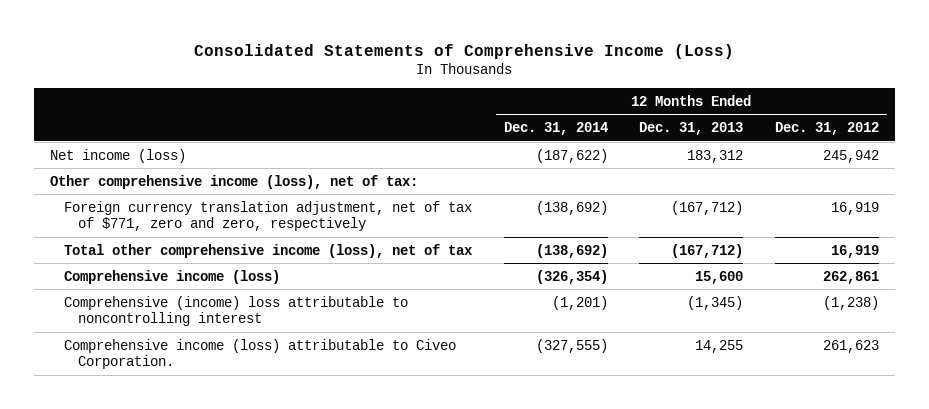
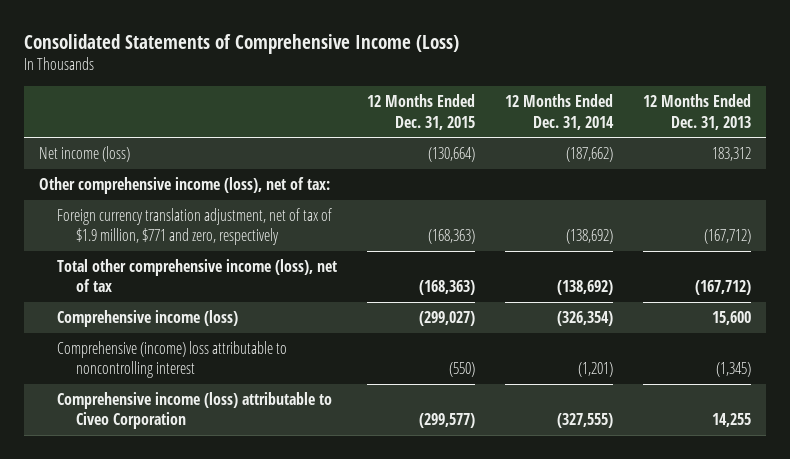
[775,122,880,136] Dec. 31, 2012 -> none
none -> [367,94,476,130] 12 Months Ended Dec. 31, 2015
[535,148,608,163] (187,622) -> [565,147,613,163] (187,662)
[64,200,473,232] Foreign currency translation adjustment, net of tax of $771, zero and zero, respectively -> [57,208,333,246] Foreign currency translation adjustment, net of tax of $1.9 million, $771 and zero, respectively
[64,338,457,370] Comprehensive income (loss) attributable to Civeo Corporation. -> [57,392,333,430] Comprehensive income (loss) attributable to Civeo Corporation

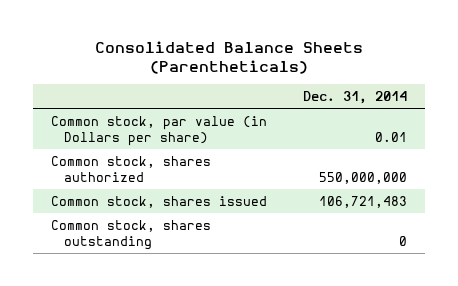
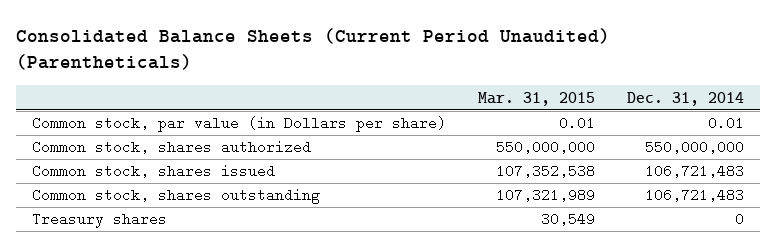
[95,40,364,74] Consolidated Balance Sheets (Parentheticals) -> [15,27,610,71] Consolidated Balance Sheets (Current Period Unaudited) (Parentheticals)
none -> [477,91,595,106] Mar. 31, 2015
[399,235,408,246] 0 -> [644,188,744,203] 106,721,483
none -> [31,212,167,229] Treasury shares

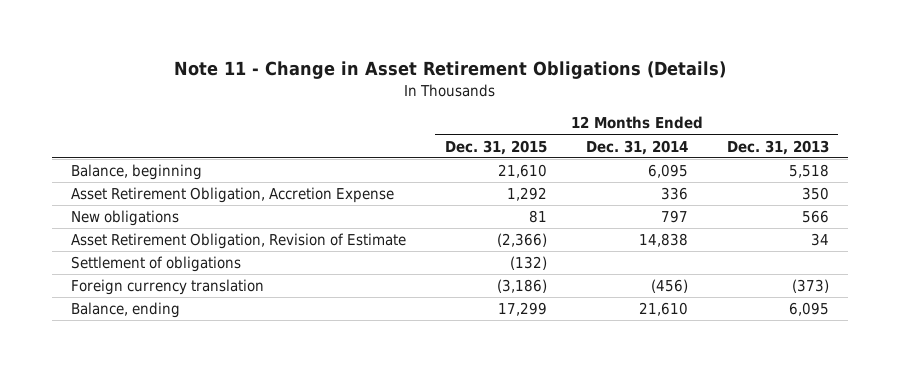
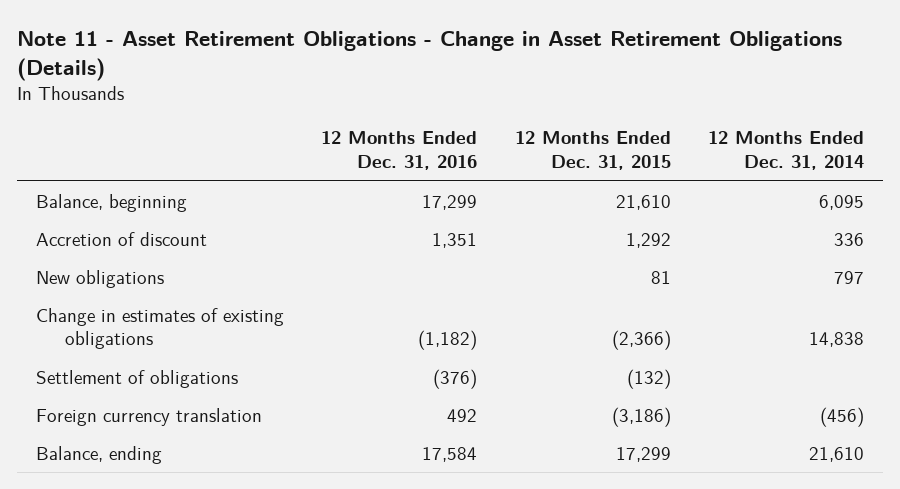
[173,61,726,80] Note 11 - Change in Asset Retirement Obligations (Details) -> [17,31,843,81] Note 11 - Asset Retirement Obligations - Change in Asset Retirement Obligations (Details)
[726,139,829,155] Dec. 31, 2013 -> none
none -> [321,131,478,171] 12 Months Ended Dec. 31, 2016
[71,187,395,204] Asset Retirement Obligation, Accretion Expense -> [35,231,207,246] Accretion of discount
[71,233,407,250] Asset Retirement Obligation, Revision of Estimate -> [35,307,284,350] Change in estimates of existing obligations

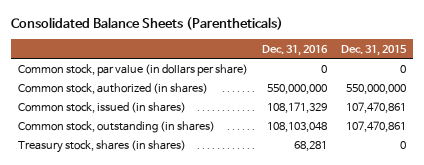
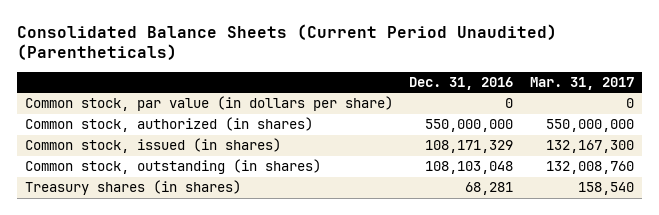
[10,17,283,31] Consolidated Balance Sheets (Parentheticals) -> [16,23,557,61] Consolidated Balance Sheets (Current Period Unaudited) (Parentheticals)
[341,44,408,56] Dec. 31, 2015 -> none
none -> [529,77,634,91] Mar. 31, 2017
[17,139,186,153] Treasury stock, shares (in shares) -> [25,180,242,196] Treasury shares (in shares)

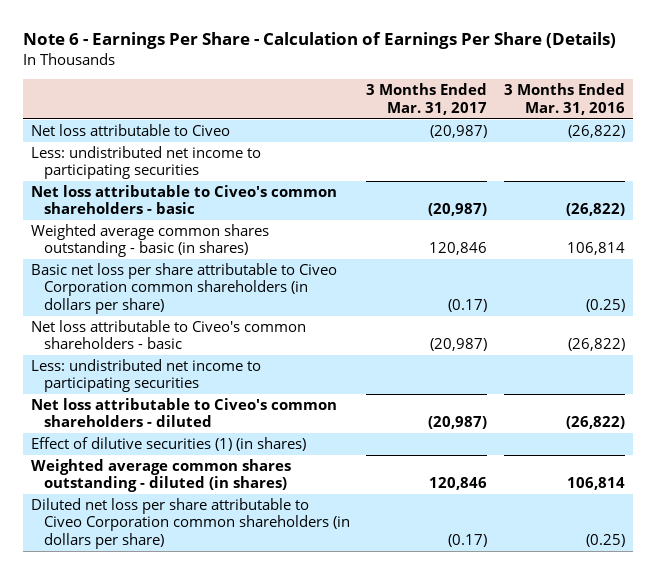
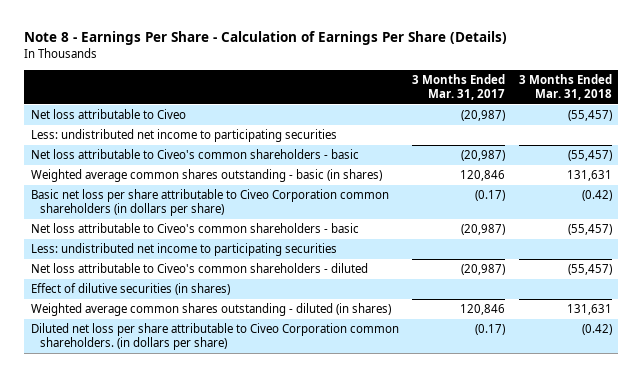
[23,32,617,50] Note 6 - Earnings Per Share - Calculation of Earnings Per Share (Details) -> [24,31,508,46] Note 8 - Earnings Per Share - Calculation of Earnings Per Share (Details)
[503,83,625,115] 3 Months Ended Mar. 31, 2016 -> none
none -> [518,73,612,101] 3 Months Ended Mar. 31, 2018
[31,437,307,452] Effect of dilutive securities (1) (in shares) -> [31,283,231,296] Effect of dilutive securities (in shares)
[31,498,350,549] Diluted net loss per share attributable to Civeo Corporation common shareholders (in dollars per share) -> [31,323,400,351] Diluted net loss per share attributable to Civeo Corporation common shareholders. (in dollars per share)

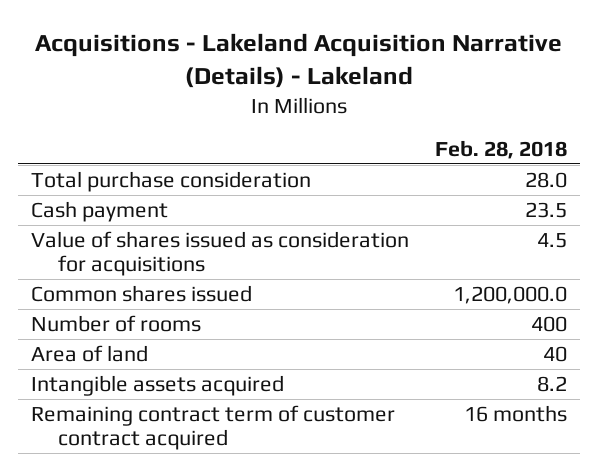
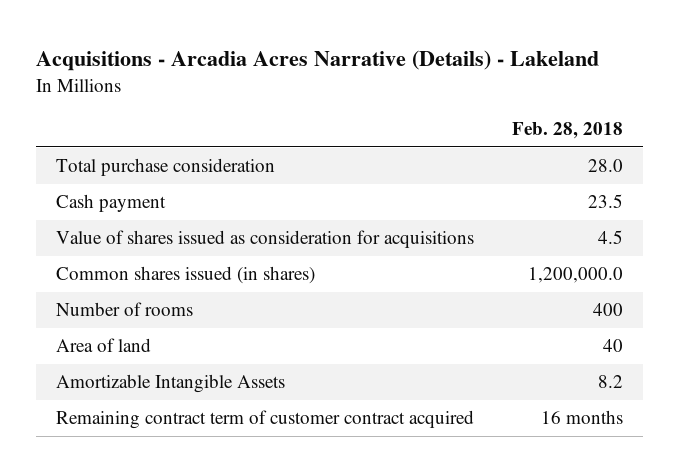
[35,33,563,89] Acquisitions - Lakeland Acquisition Narrative (Details) - Lakeland -> [36,49,600,71] Acquisitions - Arcadia Acres Narrative (Details) - Lakeland
[31,284,253,302] Common shares issued -> [55,266,315,285] Common shares issued (in shares)
[31,374,285,396] Intangible assets acquired -> [55,374,285,394] Amortizable Intangible Assets

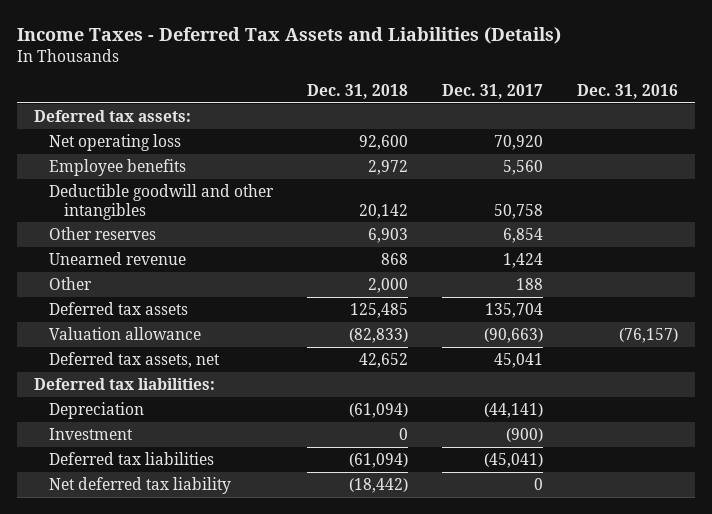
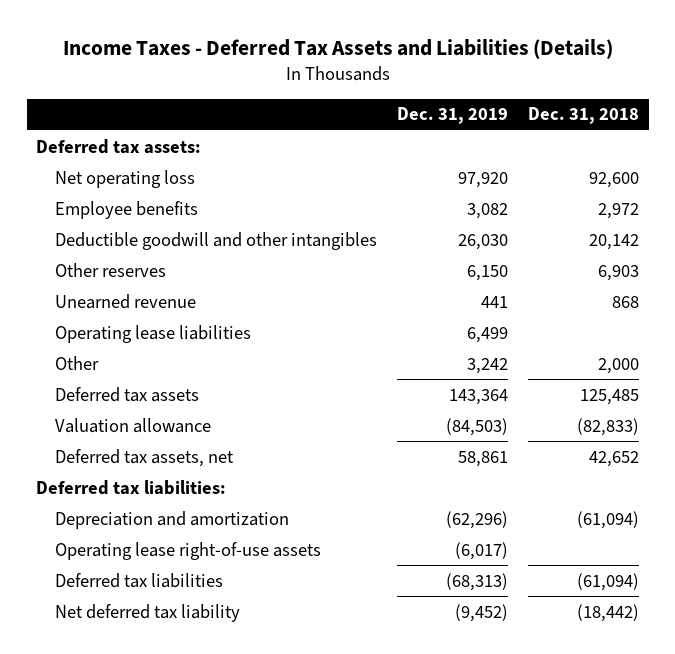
[442,83,544,99] Dec. 31, 2017 -> none
[577,83,679,99] Dec. 31, 2016 -> none
none -> [397,107,509,125] Dec. 31, 2019
none -> [55,324,252,343] Operating lease liabilities
[49,428,134,441] Investment -> none
[49,402,145,420] Depreciation -> [55,510,290,529] Depreciation and amortization
none -> [55,541,322,560] Operating lease right-of-use assets

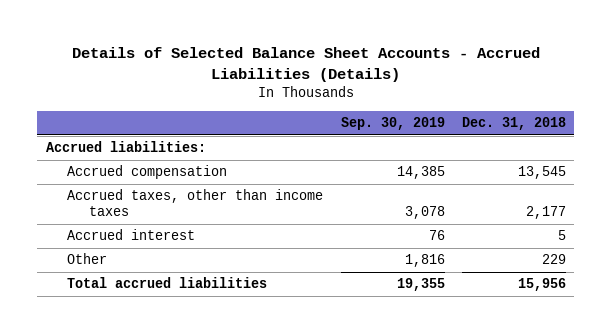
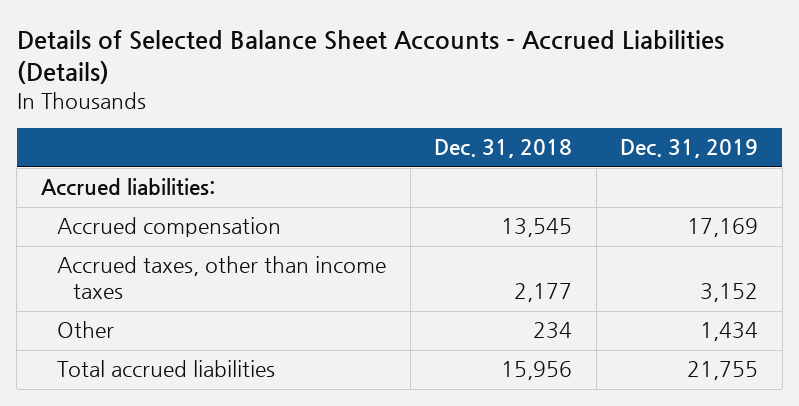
[340,117,445,131] Sep. 30, 2019 -> none
none -> [620,139,759,159] Dec. 31, 2019
[67,229,196,241] Accrued interest -> none
[541,254,566,265] 229 -> [533,322,573,340] 234

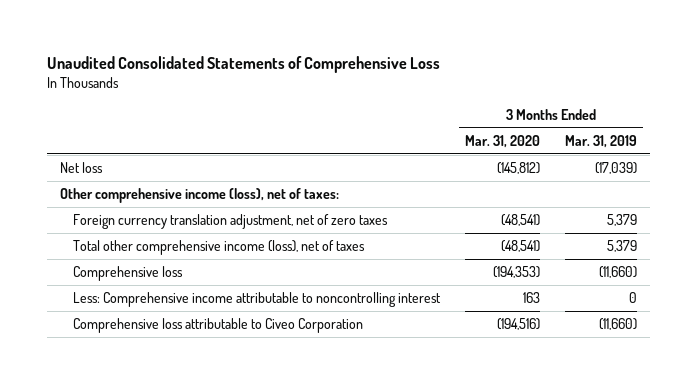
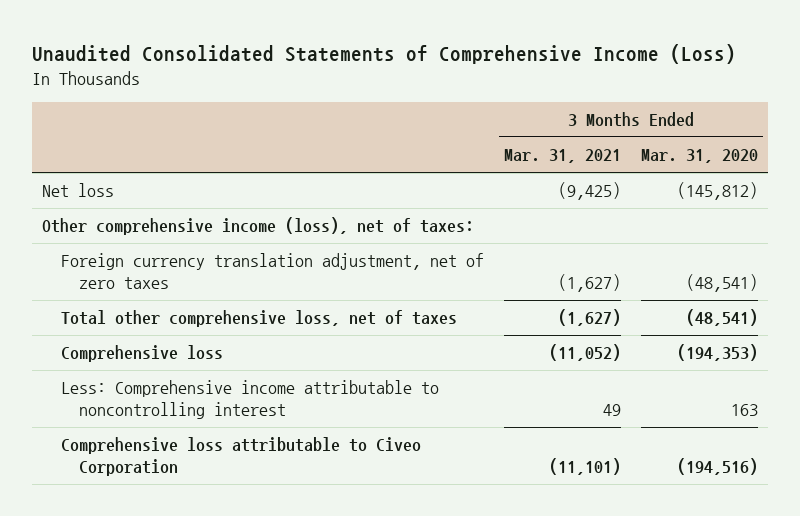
[47,55,441,73] Unaudited Consolidated Statements of Comprehensive Loss -> [32,43,737,64] Unaudited Consolidated Statements of Comprehensive Income (Loss)
[565,134,638,148] Mar. 31, 2019 -> none
none -> [503,149,621,164] Mar. 31, 2021
[73,240,366,256] Total other comprehensive income (loss), net of taxes -> [60,310,457,328] Total other comprehensive loss, net of taxes

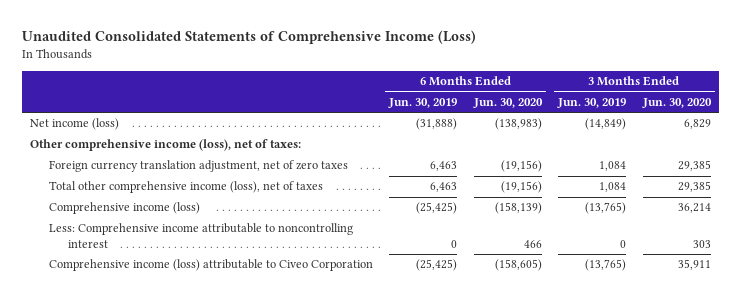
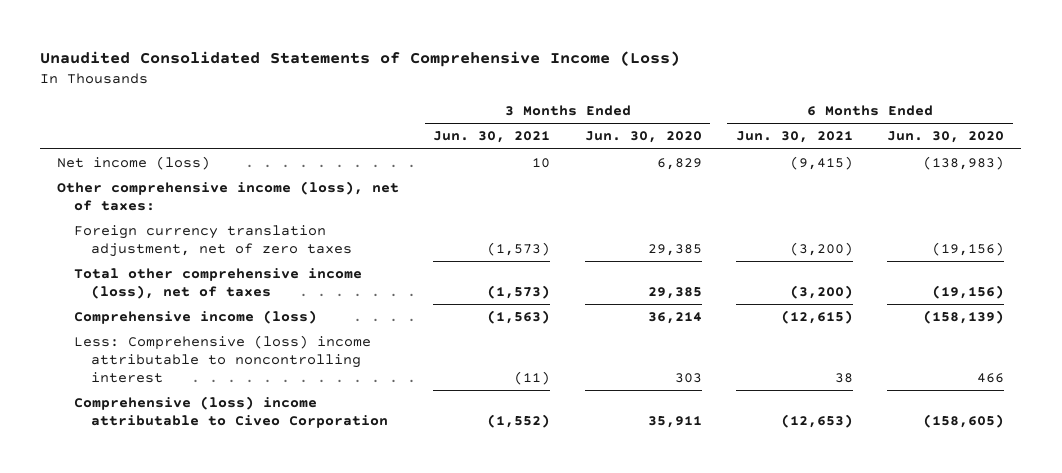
[388,98,458,109] Jun. 30, 2019 -> none
[557,98,627,109] Jun. 30, 2019 -> none
none -> [433,131,551,144] Jun. 30, 2021
none -> [736,131,854,144] Jun. 30, 2021
[48,223,353,249] Less: Comprehensive income attributable to noncontrolling interest -> [74,335,372,383] Less: Comprehensive (loss) income attributable to noncontrolling interest
[48,259,373,272] Comprehensive income (loss) attributable to Civeo Corporation -> [74,396,389,428] Comprehensive (loss) income attributable to Civeo Corporation

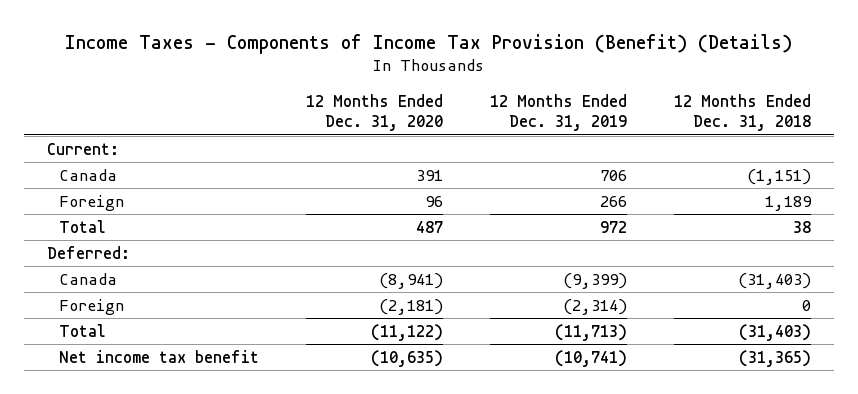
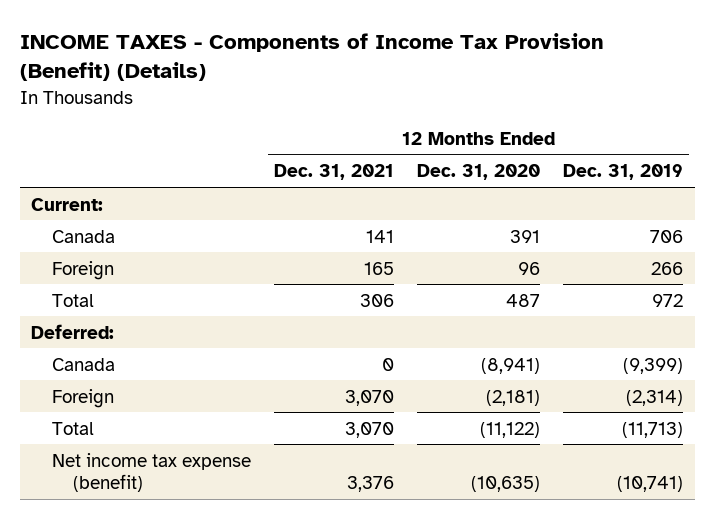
[65,34,793,55] Income Taxes - Components of Income Tax Provision (Benefit) (Details) -> [19,33,604,82] INCOME TAXES - Components of Income Tax Provision (Benefit) (Details)
[673,93,811,132] 12 Months Ended Dec. 31, 2018 -> none
none -> [274,164,395,181] Dec. 31, 2021
[59,349,260,363] Net income tax benefit -> [51,452,251,492] Net income tax expense (benefit)

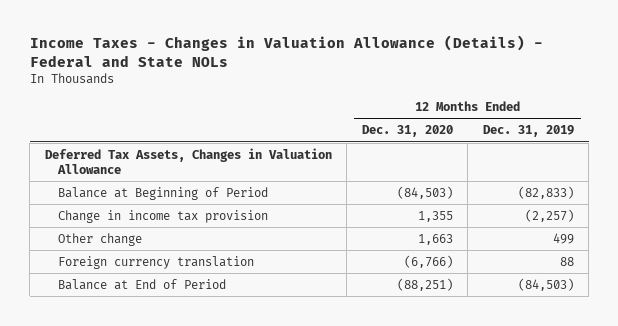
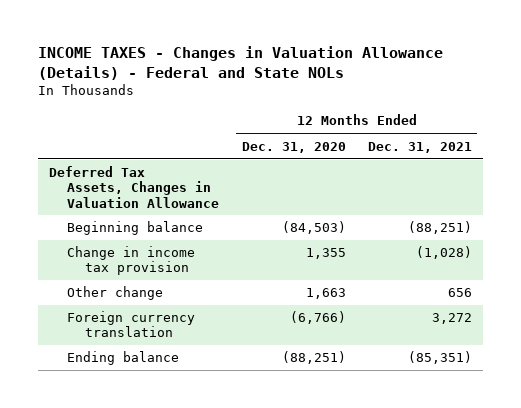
[29,35,543,67] Income Taxes - Changes in Valuation Allowance (Details) - Federal and State NOLs -> [38,46,444,81] INCOME TAXES - Changes in Valuation Allowance (Details) - Federal and State NOLs
[482,125,574,138] Dec. 31, 2019 -> none
none -> [367,141,472,153] Dec. 31, 2021
[57,186,268,200] Balance at Beginning of Period -> [67,221,204,236] Beginning balance
[57,278,226,290] Balance at End of Period -> [67,351,180,366] Ending balance

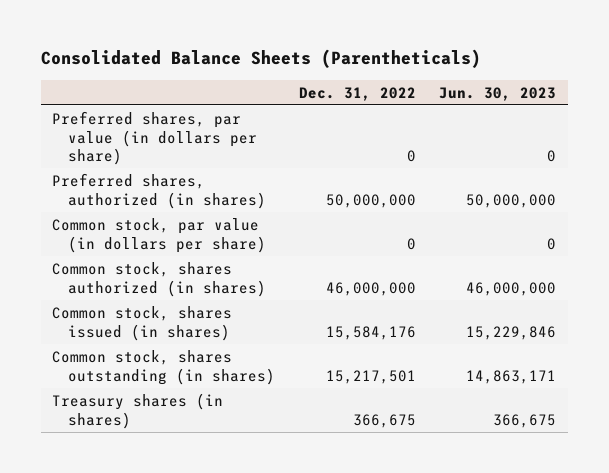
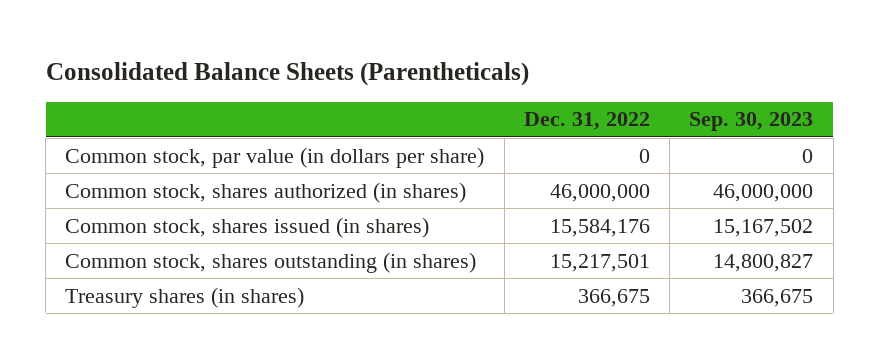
[439,86,557,101] Jun. 30, 2023 -> none
none -> [689,112,814,132] Sep. 30, 2023
[52,111,258,166] Preferred shares, par value (in dollars per share) -> none
[52,173,267,209] Preferred shares, authorized (in shares) -> none

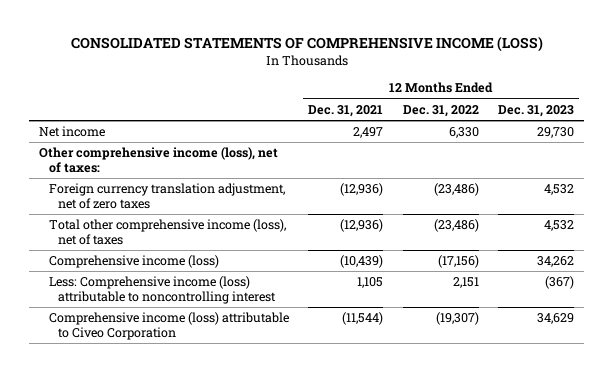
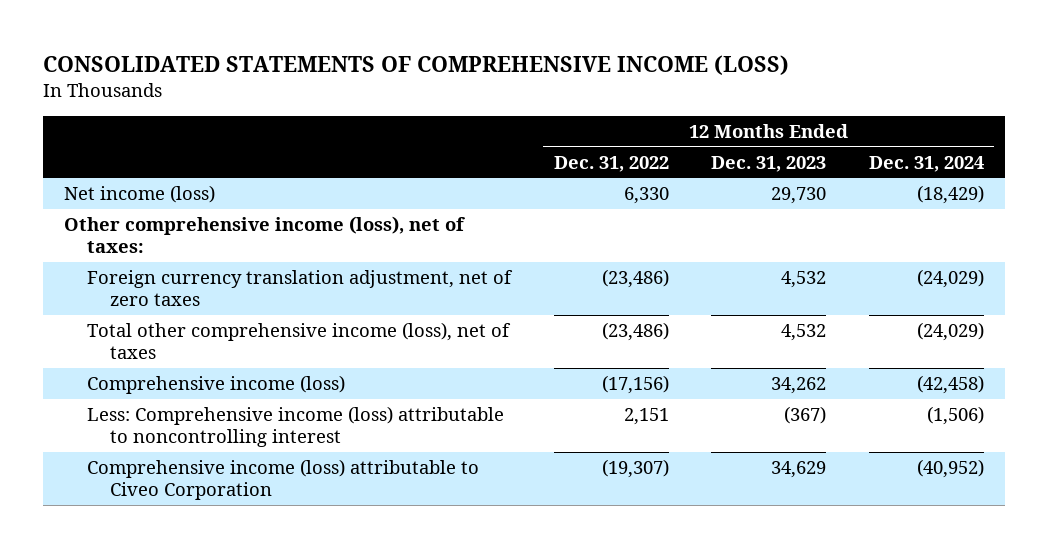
[308,104,384,117] Dec. 31, 2021 -> none
none -> [868,155,984,172] Dec. 31, 2024
[39,126,106,138] Net income -> [64,185,216,204] Net income (loss)

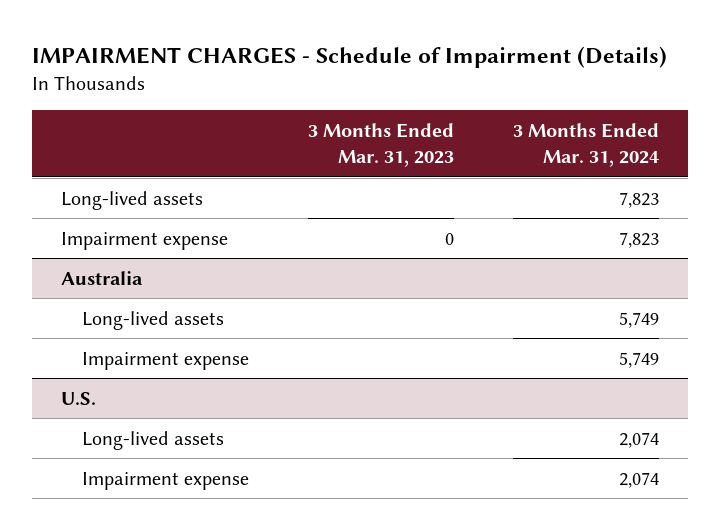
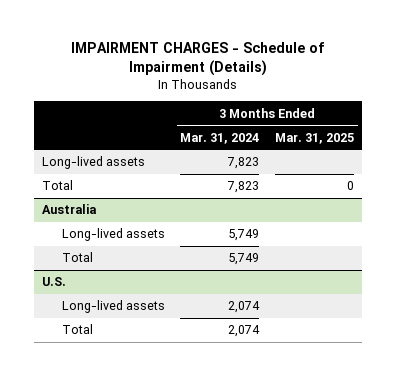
[307,123,454,168] 3 Months Ended Mar. 31, 2023 -> none
none -> [275,132,355,144] Mar. 31, 2025
[61,231,229,250] Impairment expense -> [41,180,73,191] Total
[81,351,249,370] Impairment expense -> [61,252,93,263] Total
[81,471,249,490] Impairment expense -> [61,324,93,335] Total

